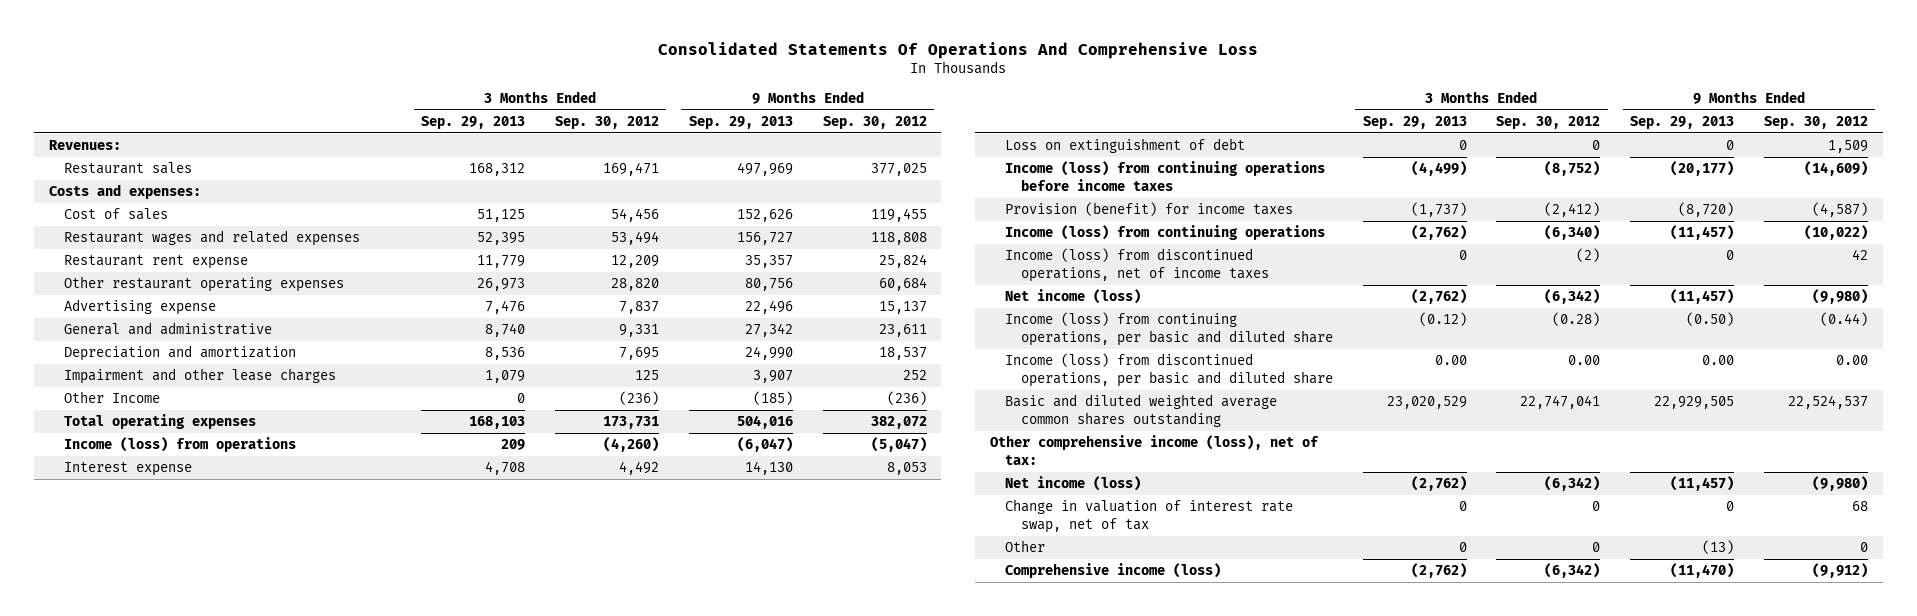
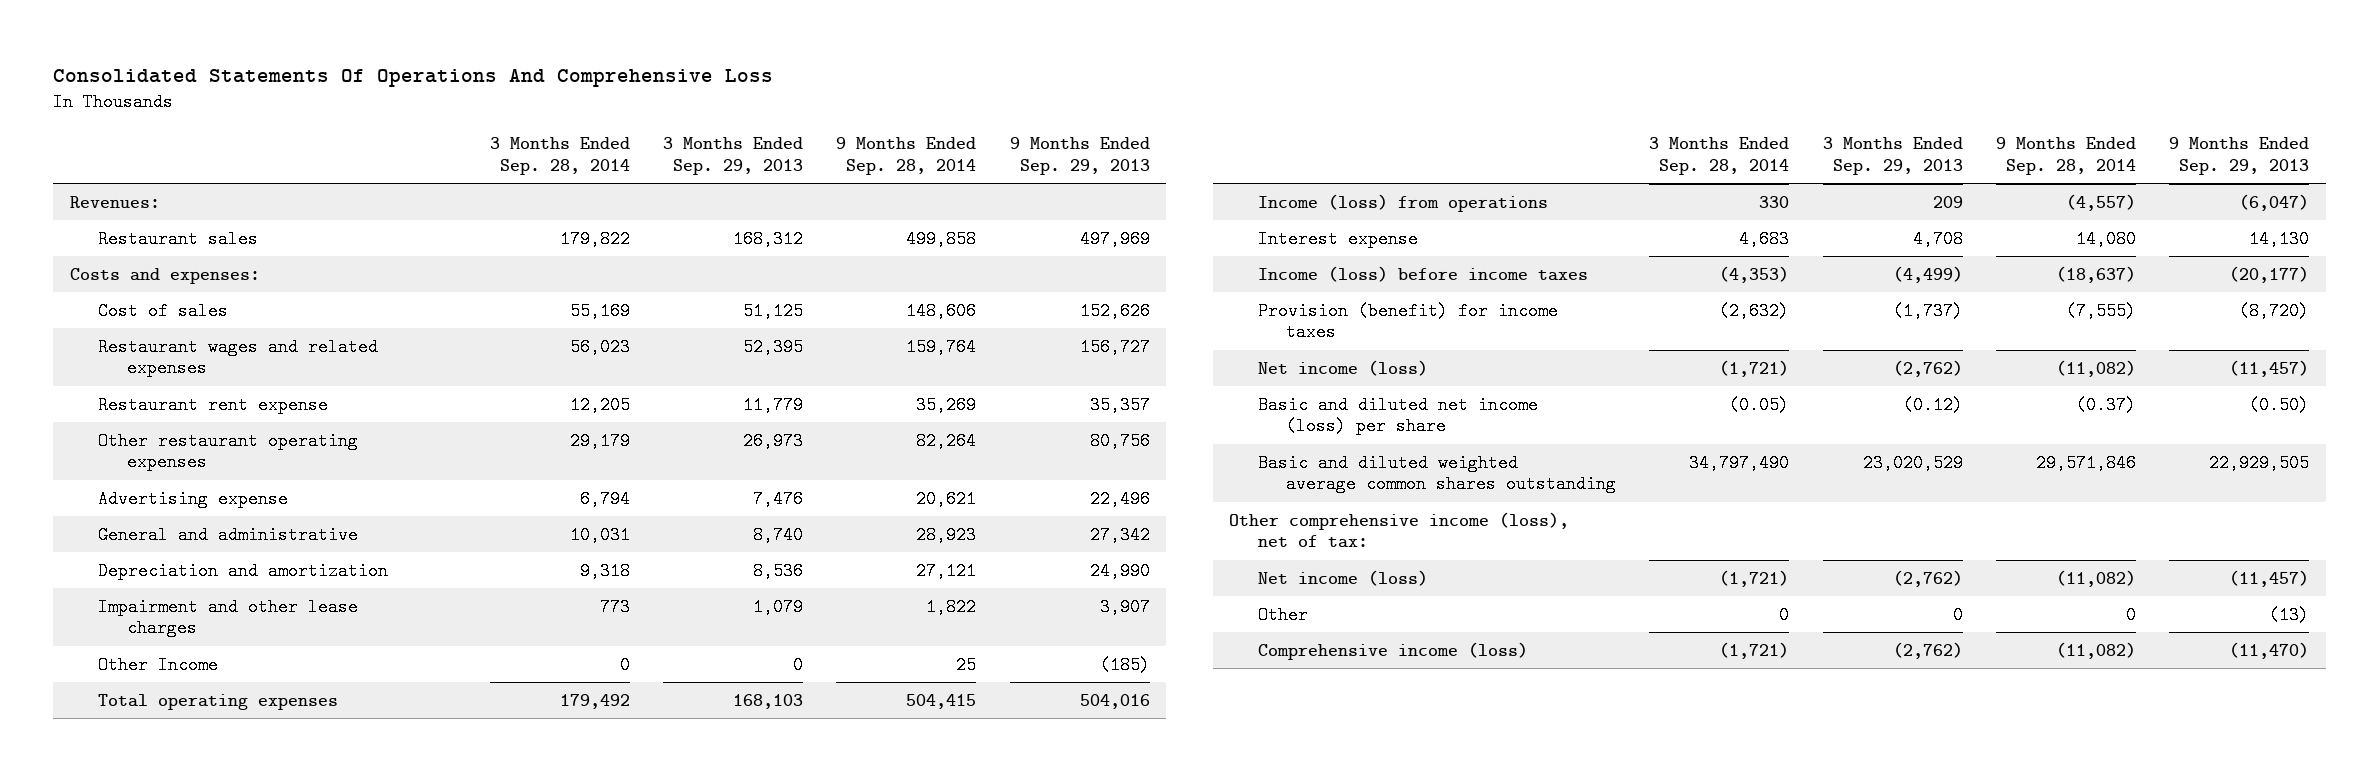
[554,116,659,130] Sep. 30, 2012 -> none
[822,116,927,130] Sep. 30, 2012 -> none
none -> [489,137,630,176] 3 Months Ended Sep. 28, 2014
none -> [836,137,977,176] 9 Months Ended Sep. 28, 2014
[1005,138,1246,154] Loss on extinguishment of debt -> none
[1005,161,1326,191] Income (loss) from continuing operations before income taxes -> [1257,265,1588,282] Income (loss) before income taxes
[1005,225,1326,241] Income (loss) from continuing operations -> none
[1005,248,1269,282] Income (loss) from discontinued operations, net of income taxes -> none
[1005,353,1333,387] Income (loss) from discontinued operations, per basic and diluted share -> none
[1005,312,1333,346] Income (loss) from continuing operations, per basic and diluted share -> [1257,395,1538,436] Basic and diluted net income (loss) per share
[1005,499,1294,533] Change in valuation of interest rate swap, net of tax -> none

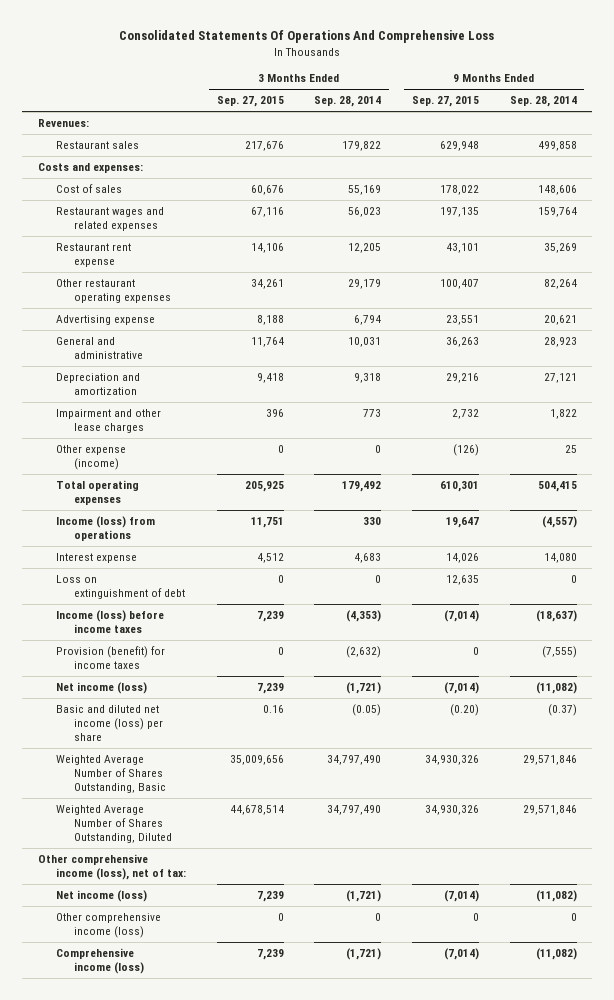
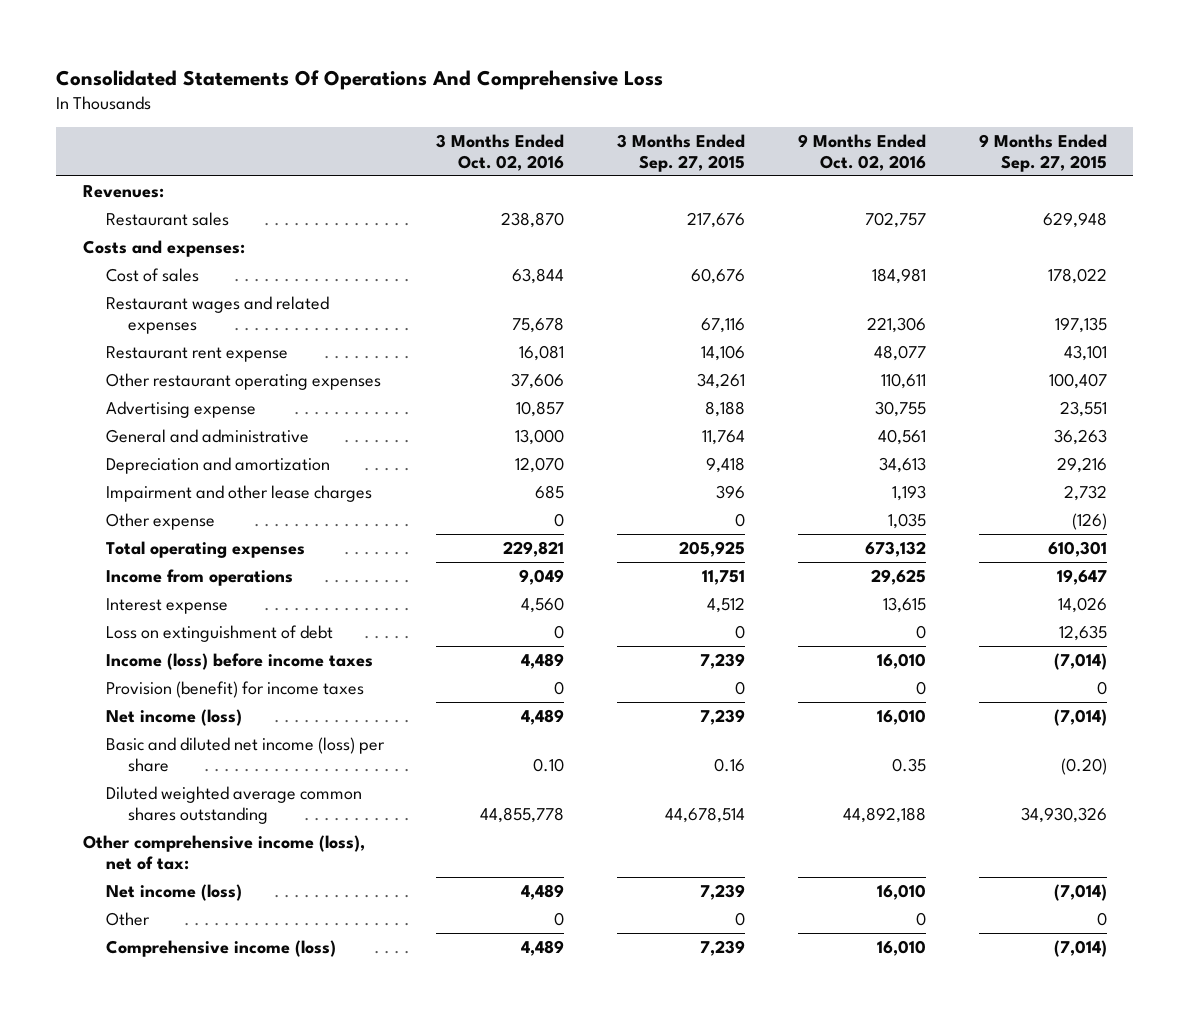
[314,96,382,108] Sep. 28, 2014 -> none
[509,96,577,108] Sep. 28, 2014 -> none
none -> [436,133,565,172] 3 Months Ended Oct. 02, 2016
none -> [797,133,926,172] 9 Months Ended Oct. 02, 2016
[55,445,126,470] Other expense (income) -> [105,512,215,530] Other expense
[55,516,155,541] Income (loss) from operations -> [105,568,293,586] Income from operations
[55,755,167,793] Weighted Average Number of Shares Outstanding, Basic -> none
[55,805,173,843] Weighted Average Number of Shares Outstanding, Diluted -> [105,785,362,824] Diluted weighted average common shares outstanding
[55,913,161,938] Other comprehensive income (loss) -> [105,911,150,926] Other

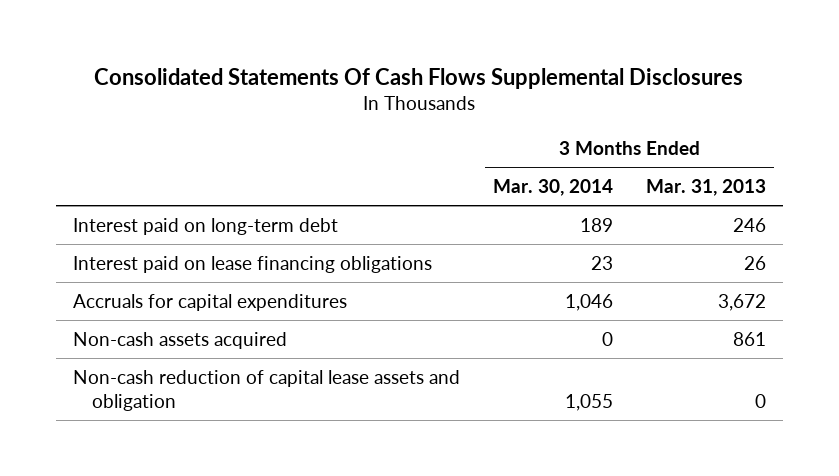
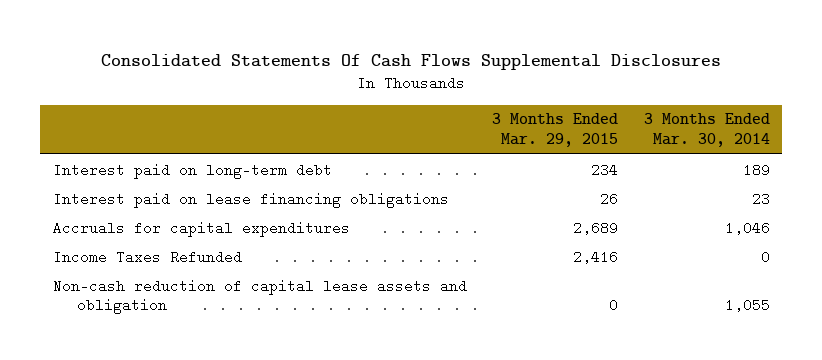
[646,179,767,197] Mar. 31, 2013 -> none
none -> [492,113,619,148] 3 Months Ended Mar. 29, 2015
[72,331,287,349] Non-cash assets acquired -> none
none -> [52,249,242,264] Income Taxes Refunded

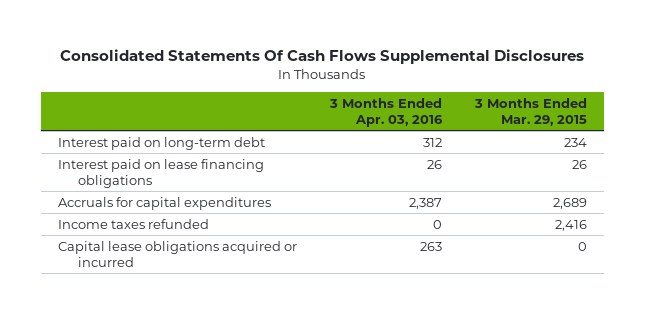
[643,113,770,148] 3 Months Ended Mar. 30, 2014 -> none
none -> [328,97,443,128] 3 Months Ended Apr. 03, 2016
[52,278,467,315] Non-cash reduction of capital lease assets and obligation -> none
[52,249,242,264] Income Taxes Refunded -> [57,218,209,229] Income taxes refunded
none -> [57,240,297,267] Capital lease obligations acquired or incurred

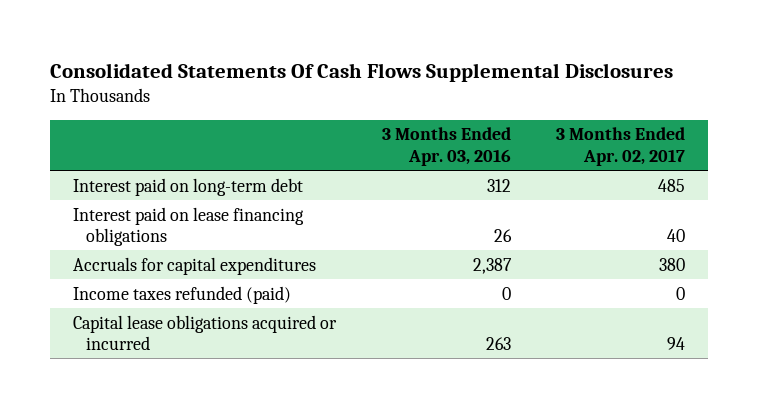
[474,97,588,127] 3 Months Ended Mar. 29, 2015 -> none
none -> [556,127,686,166] 3 Months Ended Apr. 02, 2017
[57,218,209,229] Income taxes refunded -> [72,285,291,304] Income taxes refunded (paid)

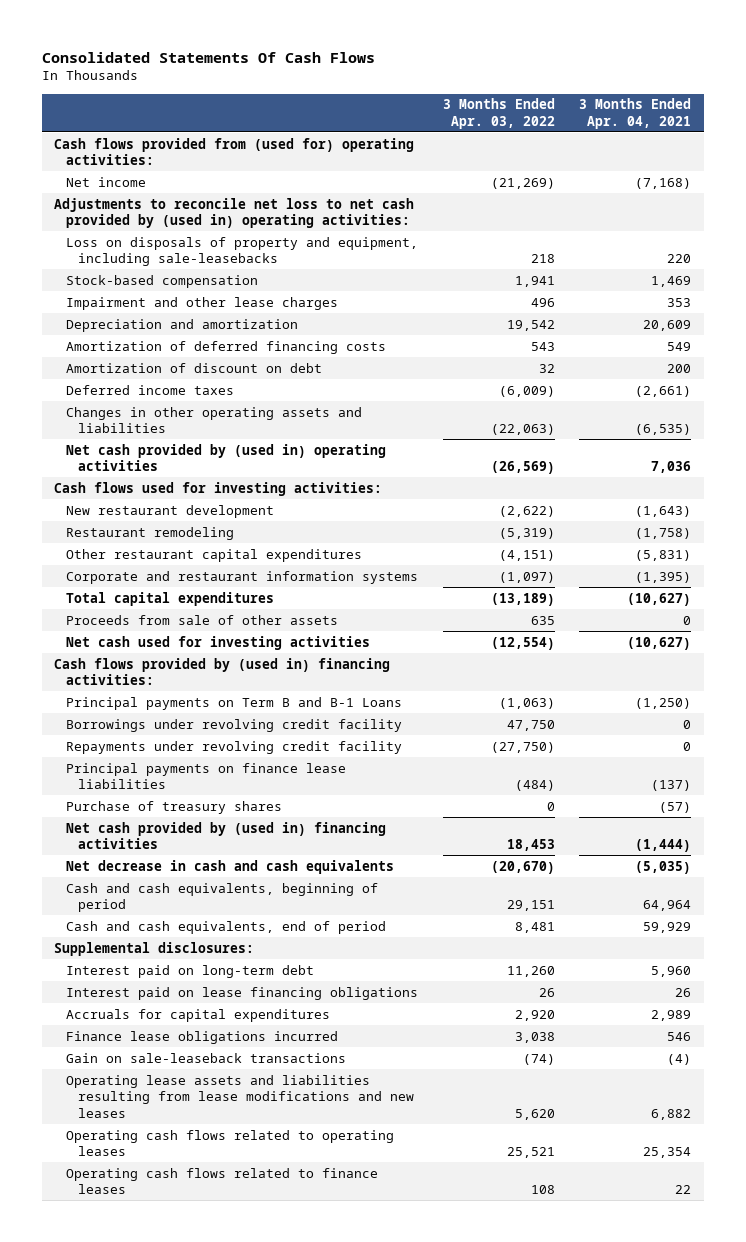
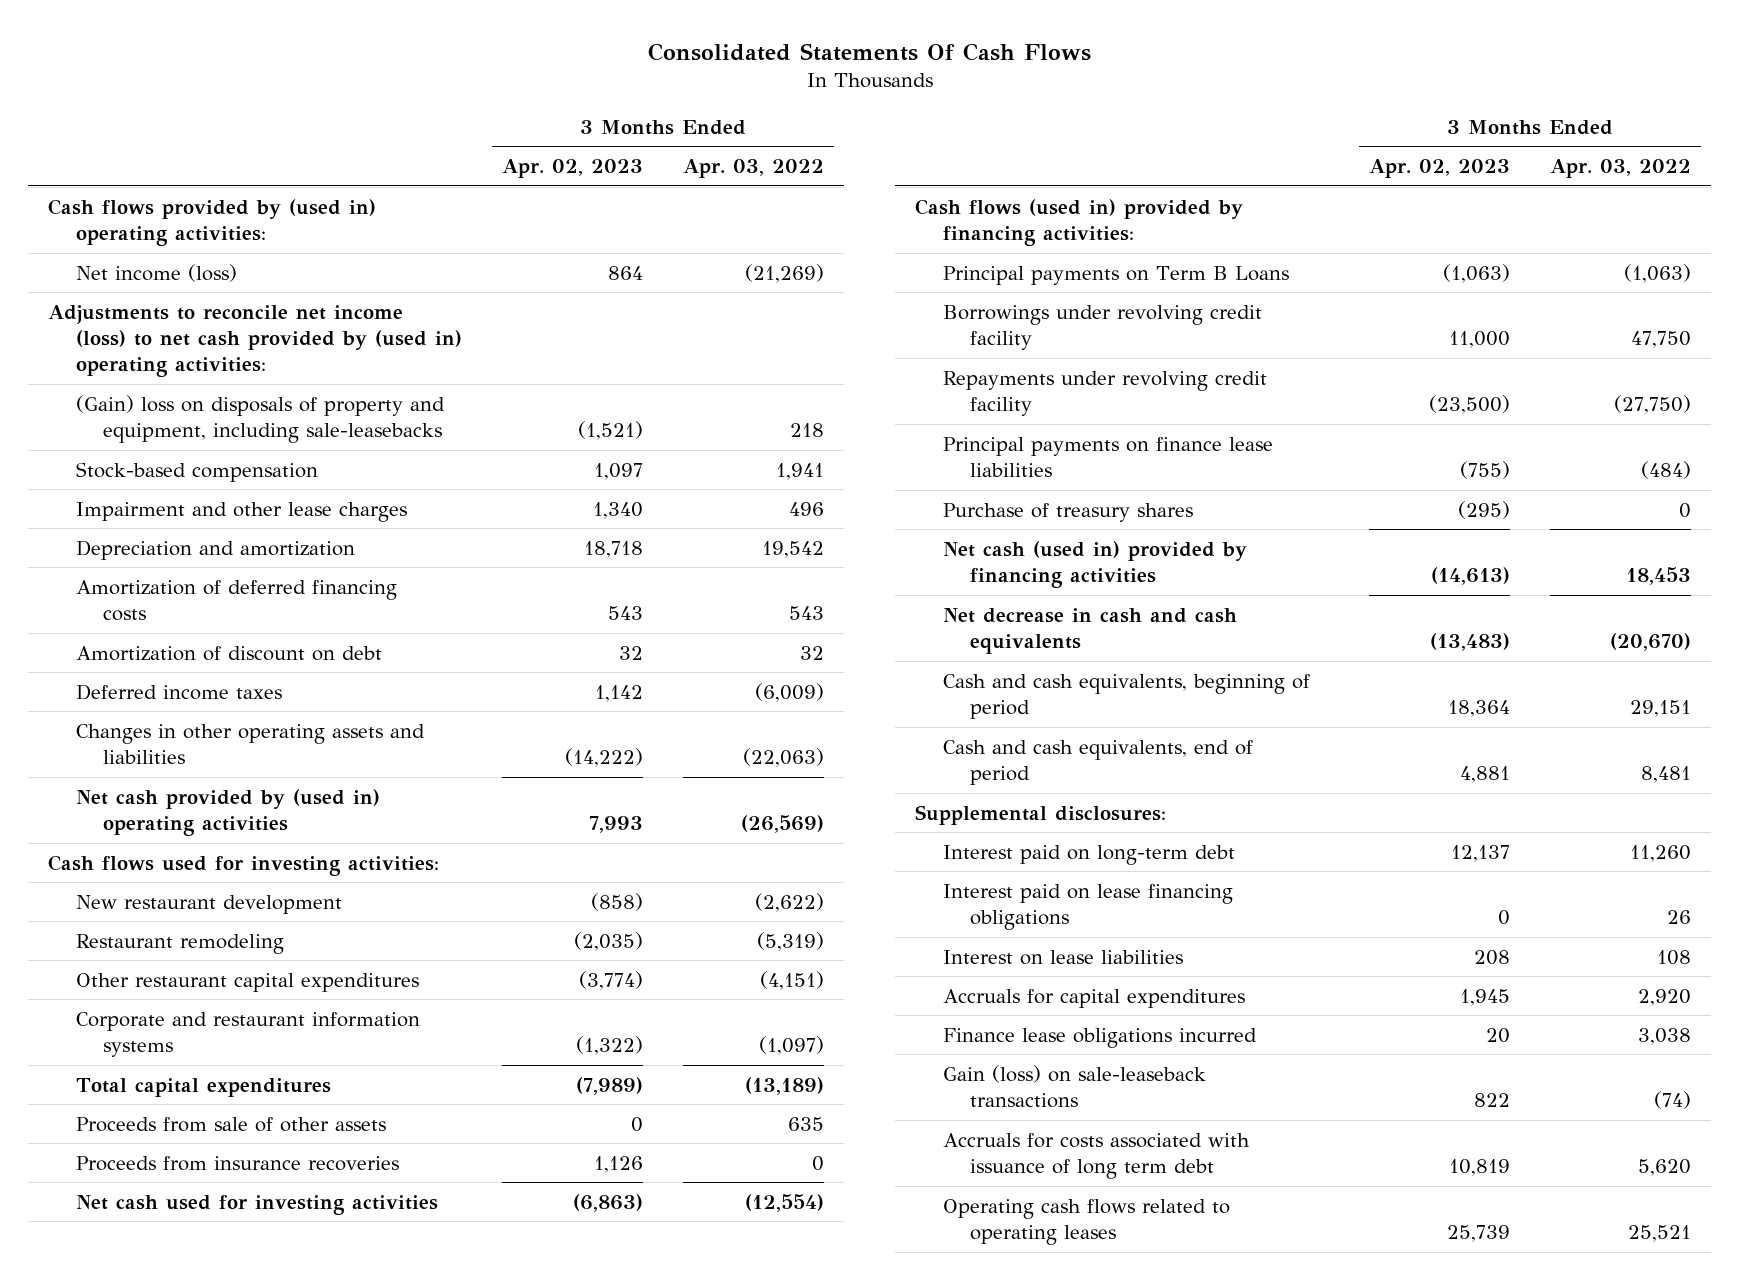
[579,98,692,129] 3 Months Ended Apr. 04, 2021 -> none
none -> [501,159,643,179] Apr. 02, 2023
[54,137,415,166] Cash flows provided from (used for) operating activities: -> [48,198,377,247] Cash flows provided by (used in) operating activities:
[66,176,147,187] Net income -> [75,263,237,282] Net income (loss)
[54,197,415,229] Adjustments to reconcile net loss to net cash provided by (used in) operating activities: -> [48,304,462,378] Adjustments to reconcile net income (loss) to net cash provided by (used in) operating activities:
[66,236,419,267] Loss on disposals of property and equipment, including sale-leasebacks -> [75,394,445,444] (Gain) loss on disposals of property and equipment, including sale-leasebacks
none -> [75,1155,399,1171] Proceeds from insurance recoveries
[54,657,391,686] Cash flows provided by (used in) financing activities: -> [915,198,1244,247] Cash flows (used in) provided by financing activities:
[66,696,403,710] Principal payments on Term B and B-1 Loans -> [942,265,1289,285] Principal payments on Term B Loans
[66,821,387,850] Net cash provided by (used in) financing activities -> [942,540,1247,589] Net cash (used in) provided by financing activities
none -> [942,949,1183,965] Interest on lease liabilities
[66,1052,347,1063] Gain on sale-leaseback transactions -> [942,1064,1206,1109] Gain (loss) on sale-leaseback transactions
[66,1074,414,1118] Operating lease assets and liabilities resulting from lease modifications and new leases -> [942,1132,1250,1180] Accruals for costs associated with issuance of long term debt
[66,1167,379,1195] Operating cash flows related to finance leases -> none

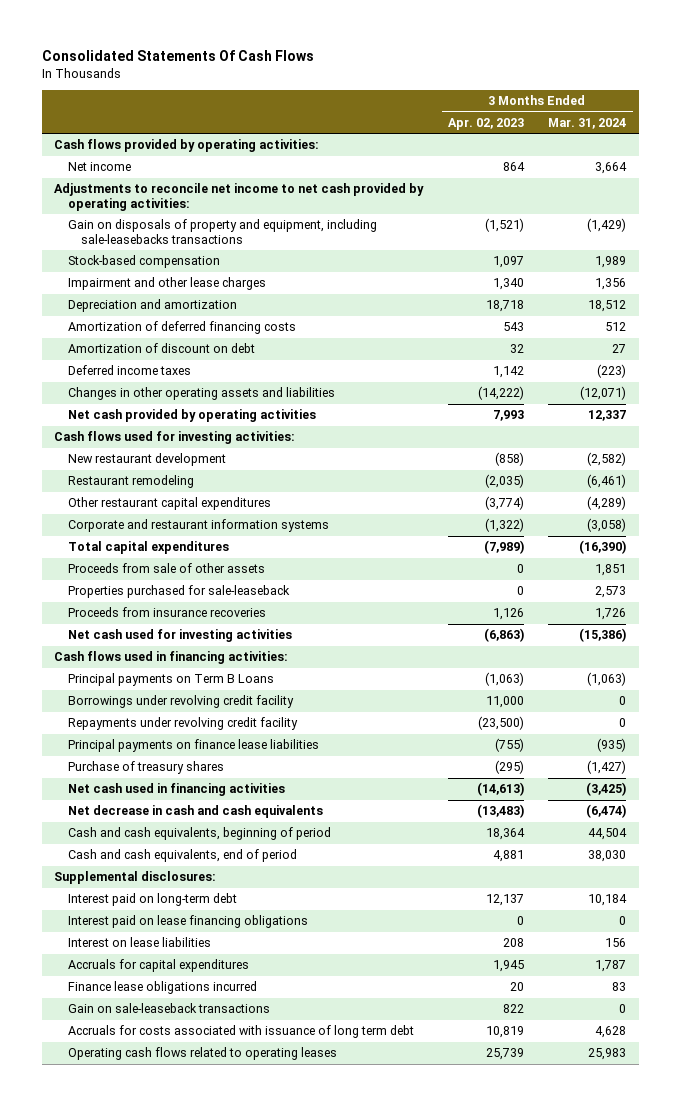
[683,159,825,179] Apr. 03, 2022 -> none
none -> [548,117,627,129] Mar. 31, 2024
[48,198,377,247] Cash flows provided by (used in) operating activities: -> [54,139,320,153] Cash flows provided by operating activities:
[75,263,237,282] Net income (loss) -> [67,162,131,172] Net income
[48,304,462,378] Adjustments to reconcile net income (loss) to net cash provided by (used in) operating activities: -> [54,183,425,211] Adjustments to reconcile net income to net cash provided by operating activities:
[75,394,445,444] (Gain) loss on disposals of property and equipment, including sale-leasebacks -> [67,219,377,244] Gain on disposals of property and equipment, including sale-leasebacks transactions
[75,788,380,837] Net cash provided by (used in) operating activities -> [67,409,316,423] Net cash provided by operating activities
none -> [67,585,290,599] Properties purchased for sale-leaseback
[915,198,1244,247] Cash flows (used in) provided by financing activities: -> [54,651,289,665] Cash flows used in financing activities:
[942,540,1247,589] Net cash (used in) provided by financing activities -> [67,783,285,797] Net cash used in financing activities
[942,1064,1206,1109] Gain (loss) on sale-leaseback transactions -> [67,1003,270,1014] Gain on sale-leaseback transactions

